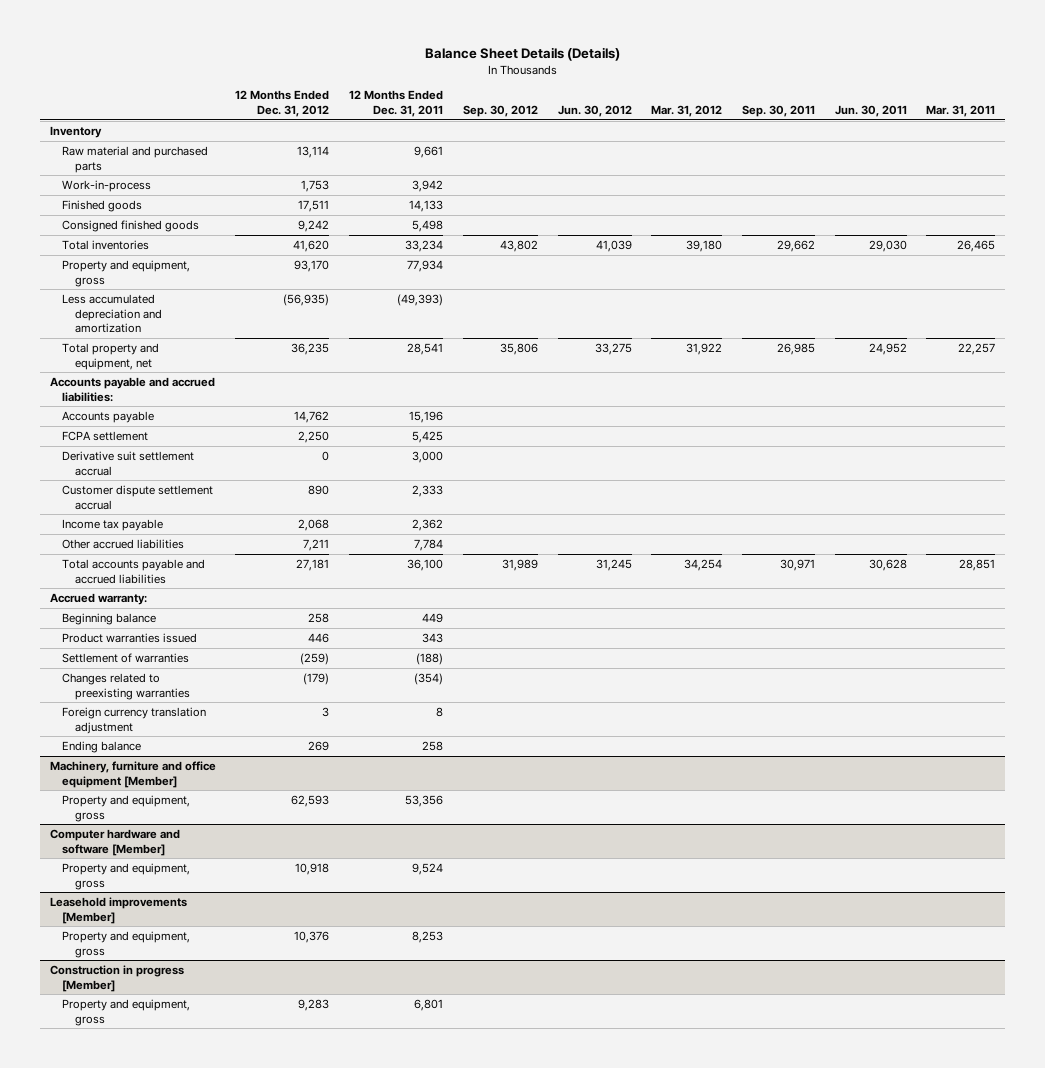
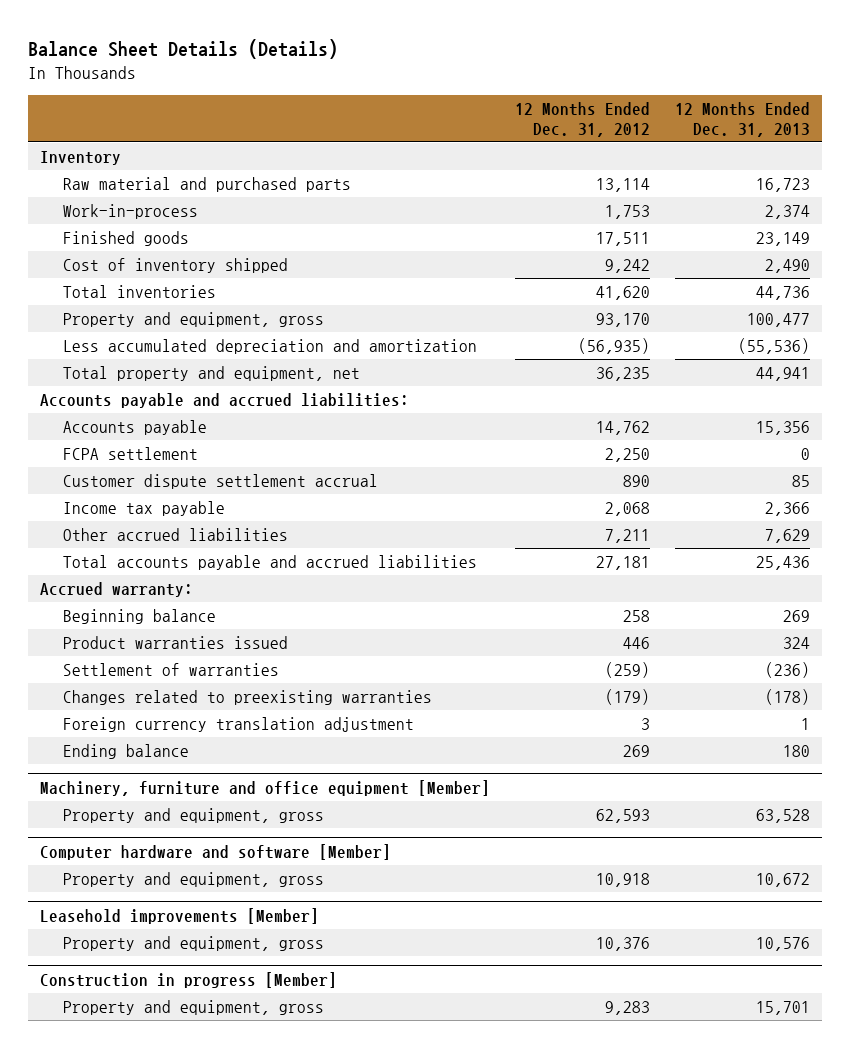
[349,90,444,117] 12 Months Ended Dec. 31, 2011 -> none
[462,104,538,117] Sep. 30, 2012 -> none
[557,104,632,117] Jun. 30, 2012 -> none
[651,104,723,117] Mar. 31, 2012 -> none
[741,104,815,117] Sep. 30, 2011 -> none
[834,104,907,117] Jun. 30, 2011 -> none
[926,104,996,117] Mar. 31, 2011 -> none
none -> [674,102,810,137] 12 Months Ended Dec. 31, 2013
[62,220,200,233] Consigned finished goods -> [63,258,289,274] Cost of inventory shipped
[62,451,195,476] Derivative suit settlement accrual -> none

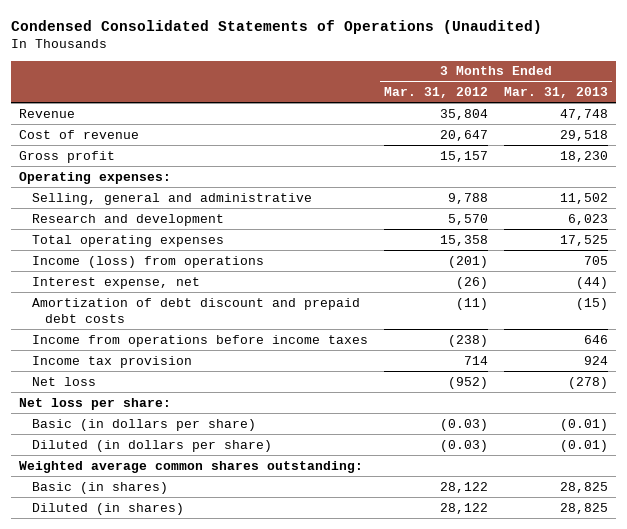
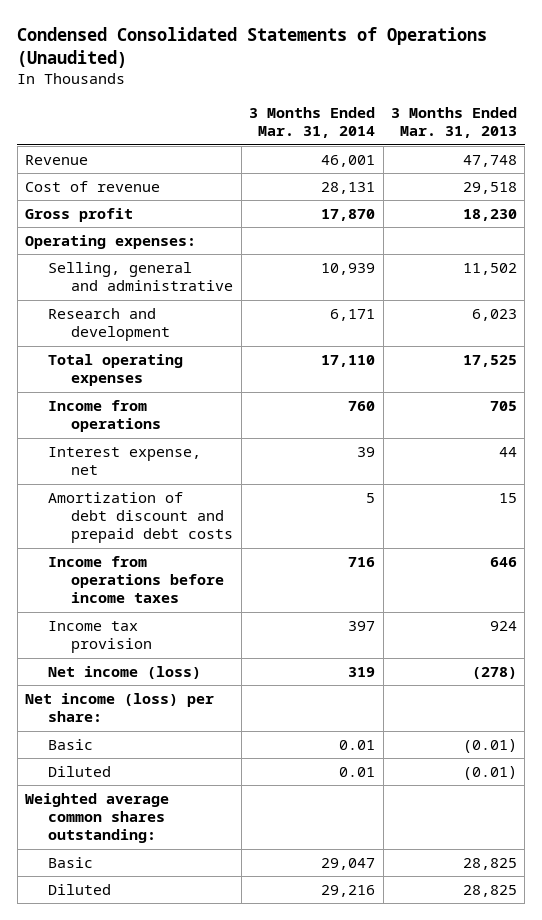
[383,87,488,99] Mar. 31, 2012 -> none
none -> [249,107,376,139] 3 Months Ended Mar. 31, 2014
[31,255,264,268] Income (loss) from operations -> [48,400,162,433] Income from operations
[575,276,608,289] (44) -> [498,447,517,458] 44
[575,297,608,310] (15) -> [498,493,517,504] 15
[31,376,96,386] Net loss -> [48,666,202,680] Net income (loss)
[18,397,171,410] Net loss per share: -> [25,693,215,723] Net income (loss) per share:
[31,418,256,431] Basic (in dollars per share) -> [48,739,94,751] Basic
[31,439,272,452] Diluted (in dollars per share) -> [48,766,112,778] Diluted
[31,481,168,494] Basic (in shares) -> [48,857,94,869] Basic
[31,502,184,515] Diluted (in shares) -> [48,884,112,896] Diluted

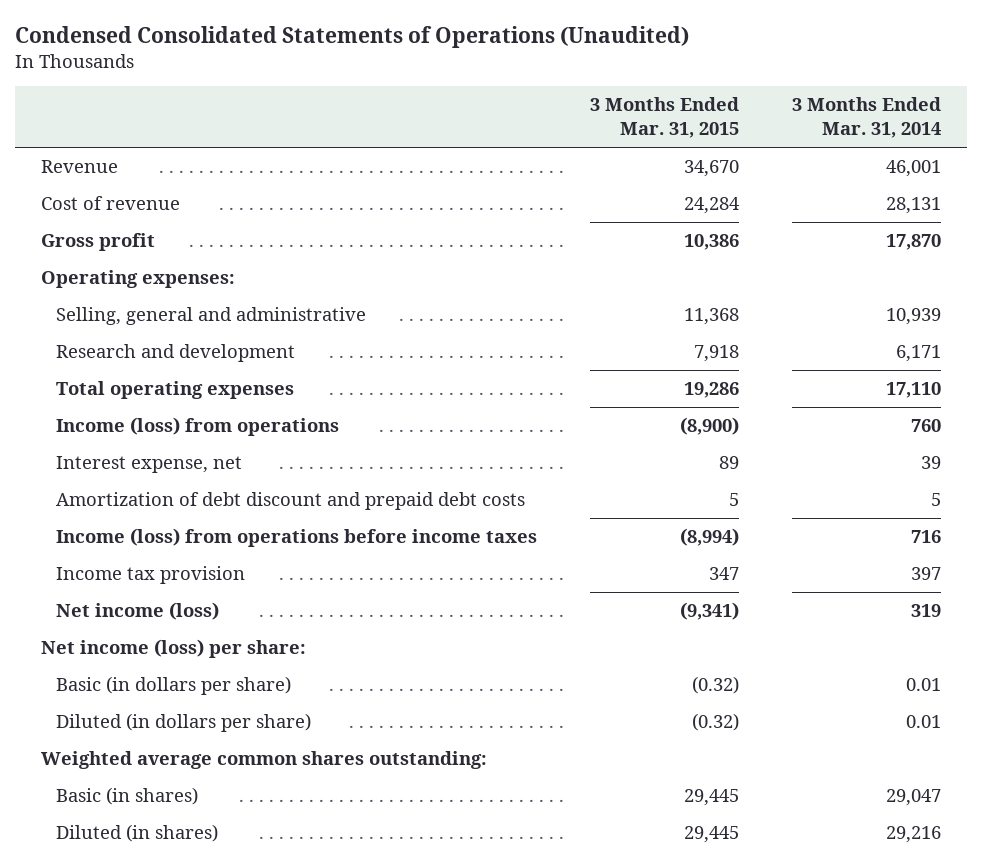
[390,107,517,139] 3 Months Ended Mar. 31, 2013 -> none
none -> [590,97,740,139] 3 Months Ended Mar. 31, 2015
[48,400,162,433] Income from operations -> [56,417,340,437] Income (loss) from operations
[48,556,225,604] Income from operations before income taxes -> [56,528,538,548] Income (loss) from operations before income taxes
[48,739,94,751] Basic -> [56,676,292,696] Basic (in dollars per share)
[48,766,112,778] Diluted -> [56,713,312,733] Diluted (in dollars per share)
[48,857,94,869] Basic -> [56,787,199,806] Basic (in shares)
[48,884,112,896] Diluted -> [56,824,219,843] Diluted (in shares)

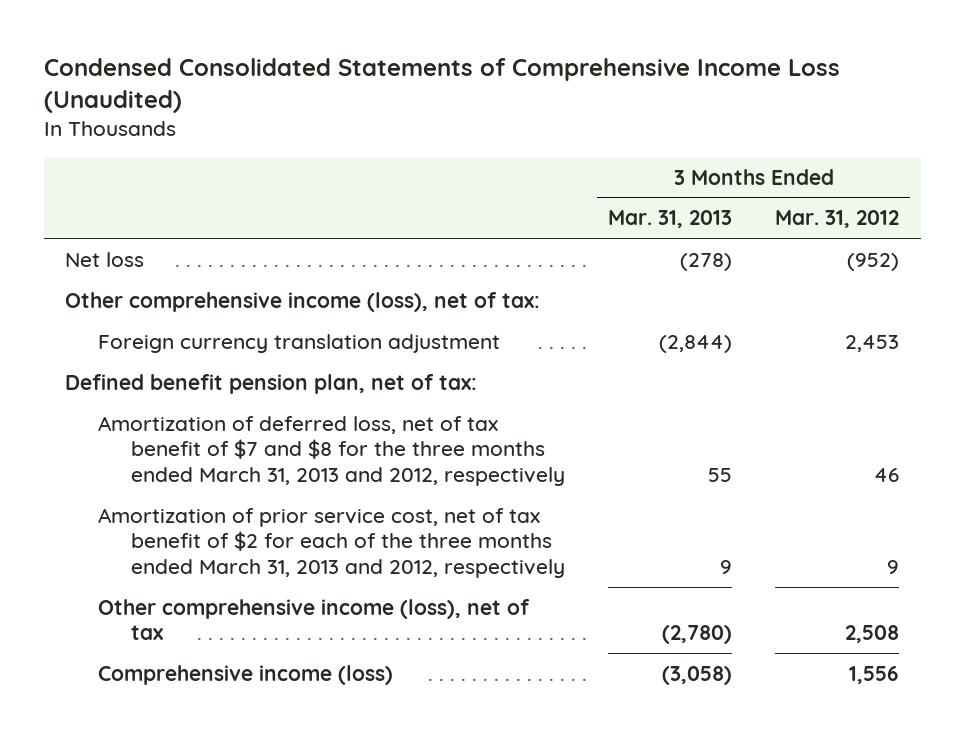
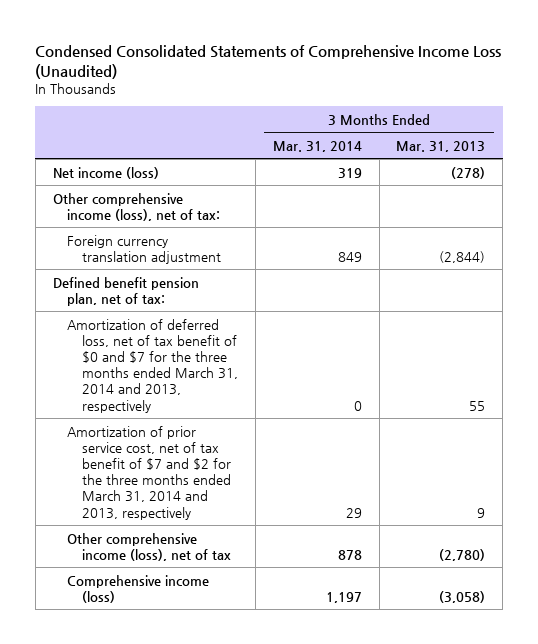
[775,210,900,229] Mar. 31, 2012 -> none
none -> [272,140,362,152] Mar. 31, 2014
[65,251,145,267] Net loss -> [52,166,159,179] Net income (loss)
[98,415,566,487] Amortization of deferred loss, net of tax benefit of $7 and $8 for the three months ended March 31, 2013 and 2012, respectively -> [67,318,239,413] Amortization of deferred loss, net of tax benefit of $0 and $7 for the three months ended March 31, 2014 and 2013, respectively
[98,507,566,579] Amortization of prior service cost, net of tax benefit of $2 for each of the three months ended March 31, 2013 and 2012, respectively -> [67,425,232,520] Amortization of prior service cost, net of tax benefit of $7 and $2 for the three months ended March 31, 2014 and 2013, respectively

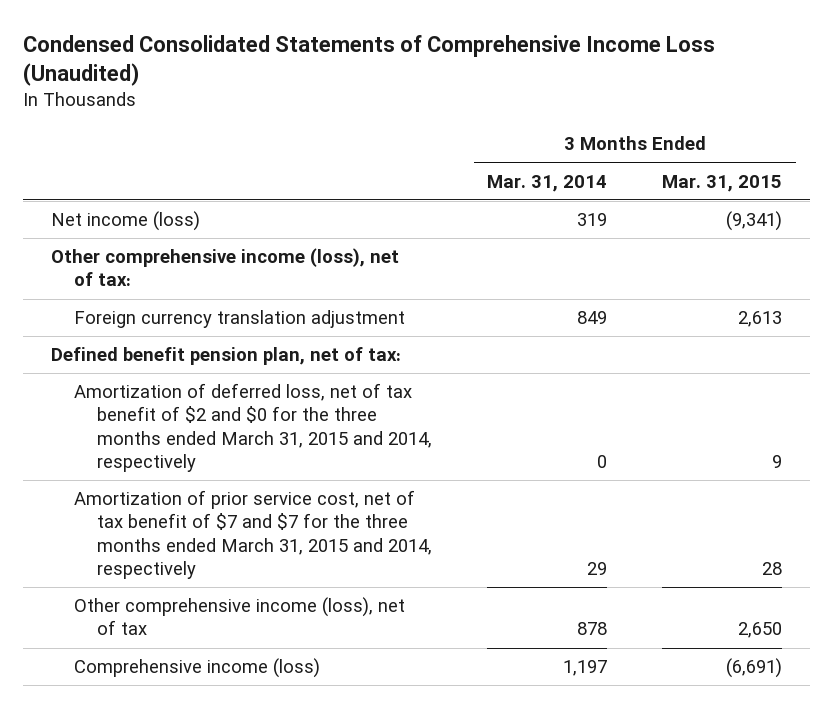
[396,140,486,152] Mar. 31, 2013 -> none
none -> [662,174,783,192] Mar. 31, 2015
[67,318,239,413] Amortization of deferred loss, net of tax benefit of $0 and $7 for the three months ended March 31, 2014 and 2013, respectively -> [74,383,433,472] Amortization of deferred loss, net of tax benefit of $2 and $0 for the three months ended March 31, 2015 and 2014, respectively
[67,425,232,520] Amortization of prior service cost, net of tax benefit of $7 and $2 for the three months ended March 31, 2014 and 2013, respectively -> [74,490,433,579] Amortization of prior service cost, net of tax benefit of $7 and $7 for the three months ended March 31, 2015 and 2014, respectively

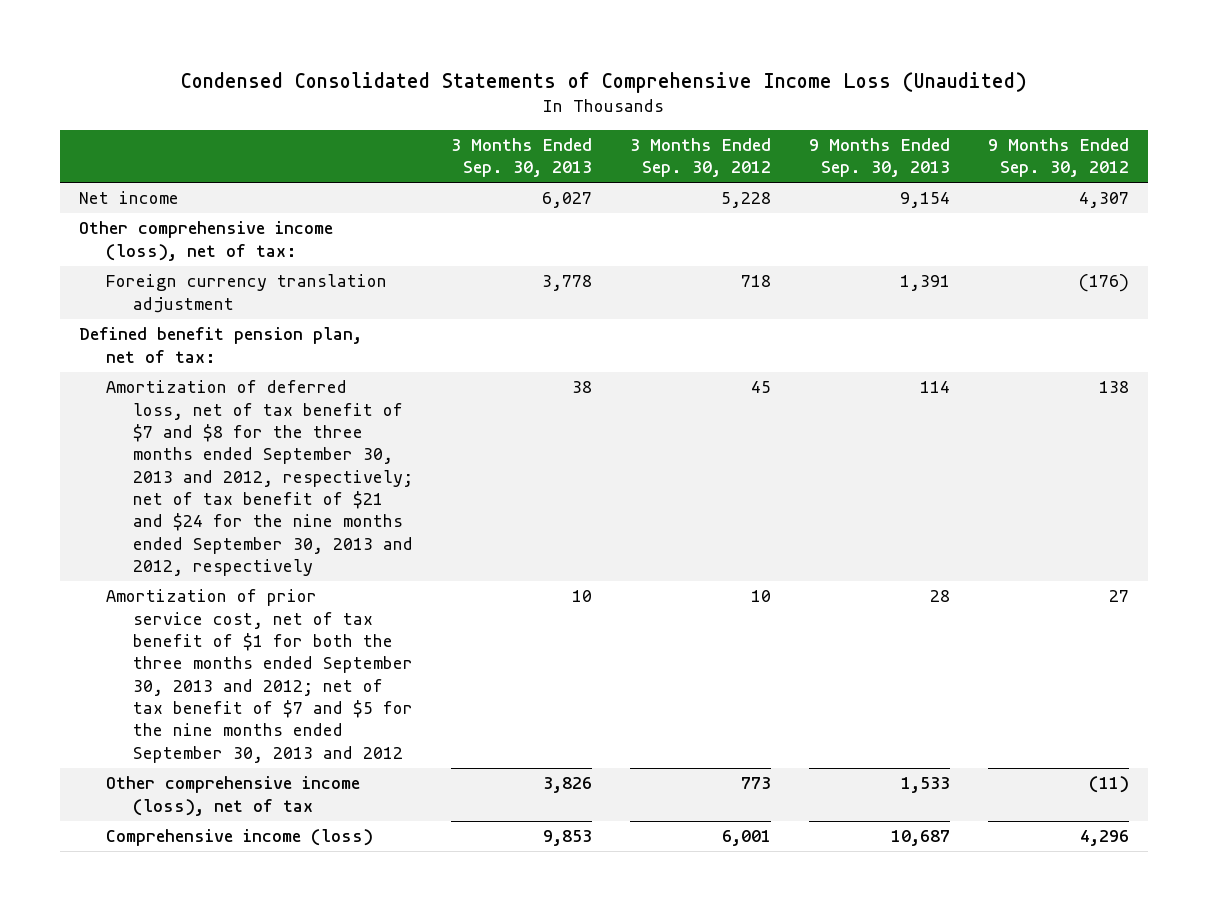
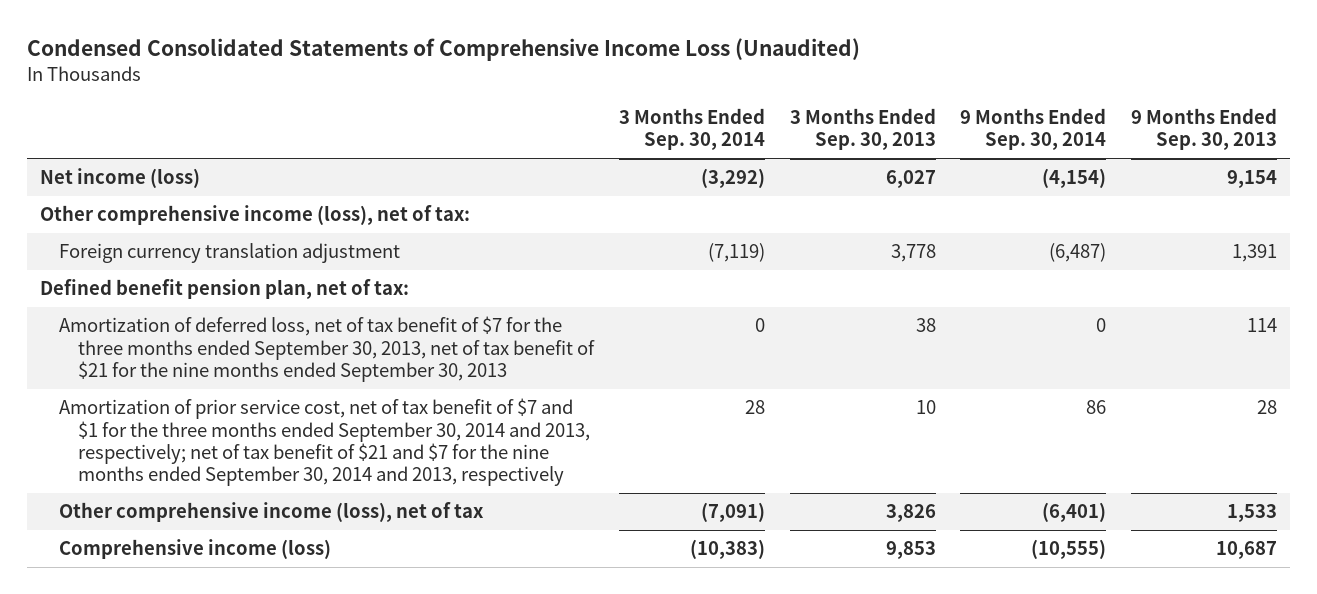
[629,137,771,178] 3 Months Ended Sep. 30, 2012 -> none
[987,137,1129,178] 9 Months Ended Sep. 30, 2012 -> none
none -> [618,107,765,151] 3 Months Ended Sep. 30, 2014
none -> [960,107,1107,151] 9 Months Ended Sep. 30, 2014
[79,191,180,205] Net income -> [39,168,200,189] Net income (loss)
[105,380,413,577] Amortization of deferred loss, net of tax benefit of $7 and $8 for the three months ended September 30, 2013 and 2012, respectively; net of tax benefit of $21 and $24 for the nine months ended September 30, 2013 and 2012, respectively -> [58,316,595,382] Amortization of deferred loss, net of tax benefit of $7 for the three months ended September 30, 2013, net of tax benefit of $21 for the nine months ended September 30, 2013
[105,589,413,763] Amortization of prior service cost, net of tax benefit of $1 for both the three months ended September 30, 2013 and 2012; net of tax benefit of $7 and $5 for the nine months ended September 30, 2013 and 2012 -> [58,398,590,487] Amortization of prior service cost, net of tax benefit of $7 and $1 for the three months ended September 30, 2014 and 2013, respectively; net of tax benefit of $21 and $7 for the nine months ended September 30, 2014 and 2013, respectively

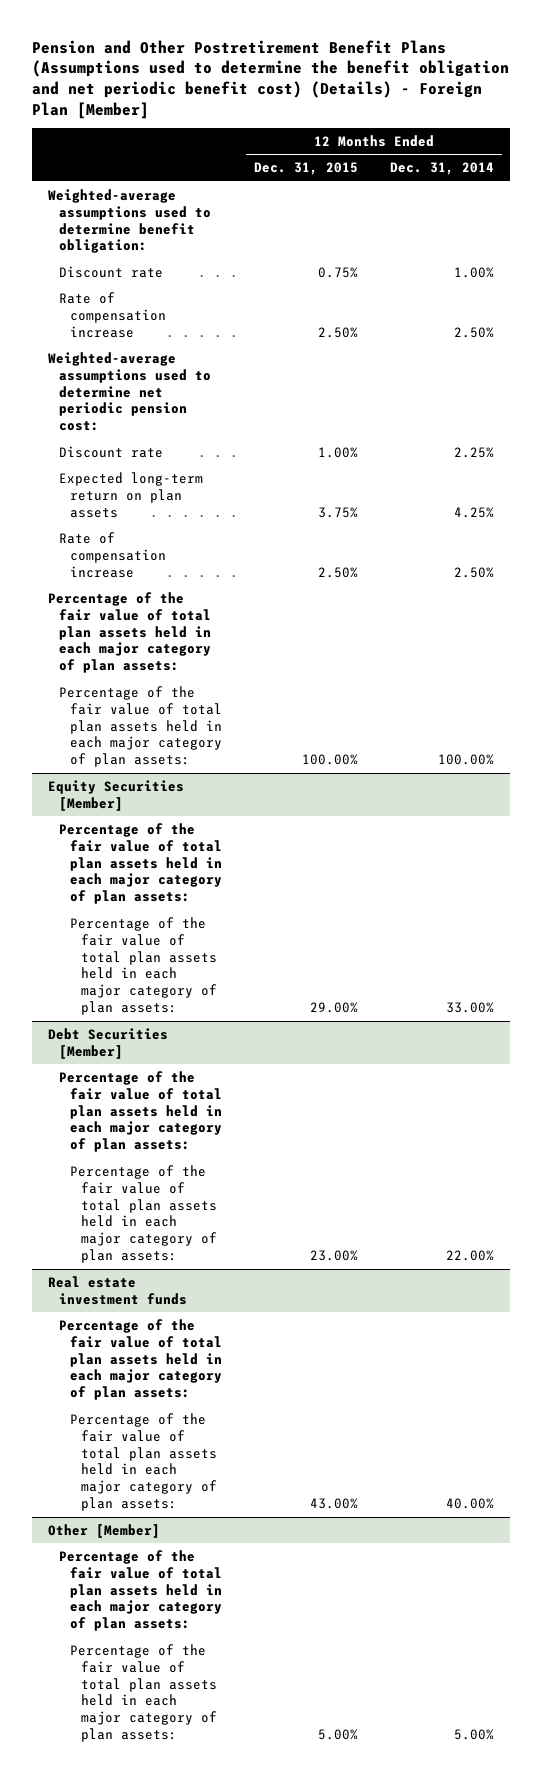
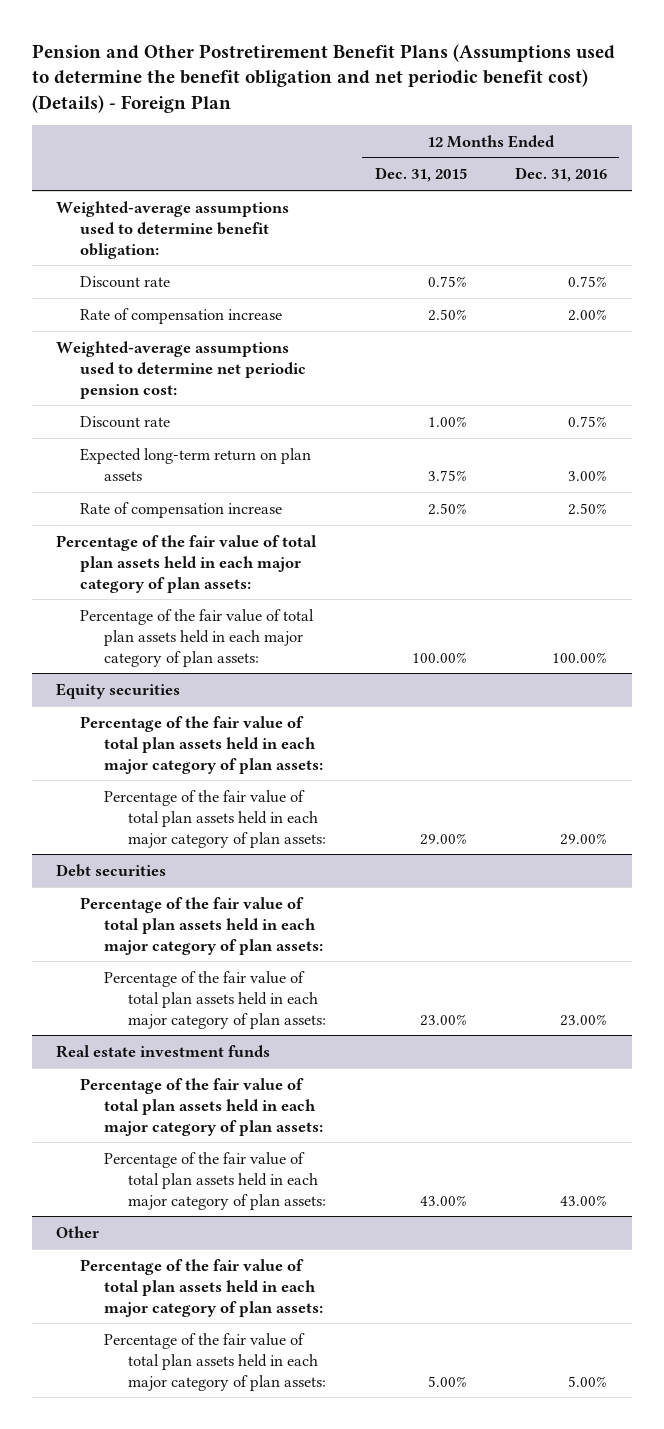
[31,39,509,119] Pension and Other Postretirement Benefit Plans (Assumptions used to determine the benefit obligation and net periodic benefit cost) (Details) - Foreign Plan [Member] -> [32,43,616,113] Pension and Other Postretirement Benefit Plans (Assumptions used to determine the benefit obligation and net periodic benefit cost) (Details) - Foreign Plan
[389,162,494,176] Dec. 31, 2014 -> none
none -> [515,167,608,183] Dec. 31, 2016
[47,779,184,811] Equity Securities [Member] -> [56,682,181,699] Equity securities
[47,1027,168,1059] Debt Securities [Member] -> [56,863,167,877] Debt securities
[47,1523,160,1538] Other [Member] -> [56,1225,100,1238] Other

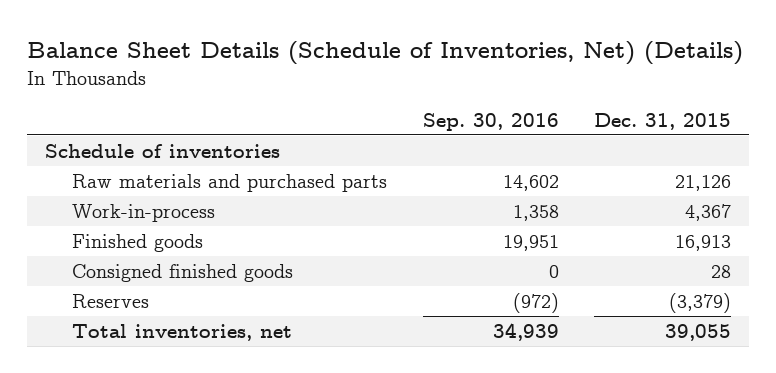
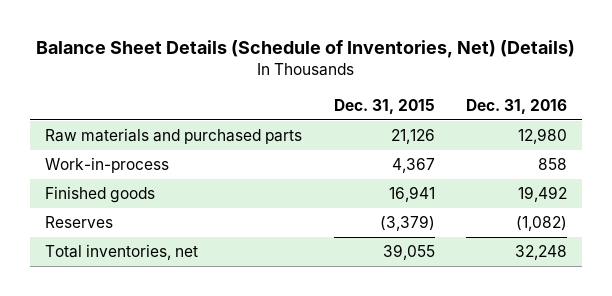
[422,112,559,131] Sep. 30, 2016 -> none
none -> [465,99,567,115] Dec. 31, 2016
[45,143,281,158] Schedule of inventories -> none
[72,263,294,282] Consigned finished goods -> none
[675,234,732,251] 16,913 -> [388,186,435,203] 16,941

